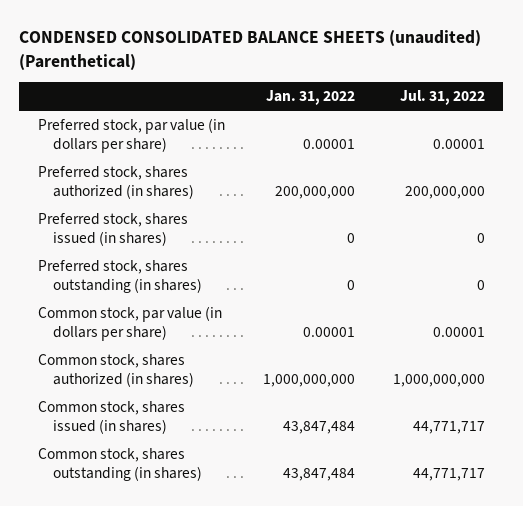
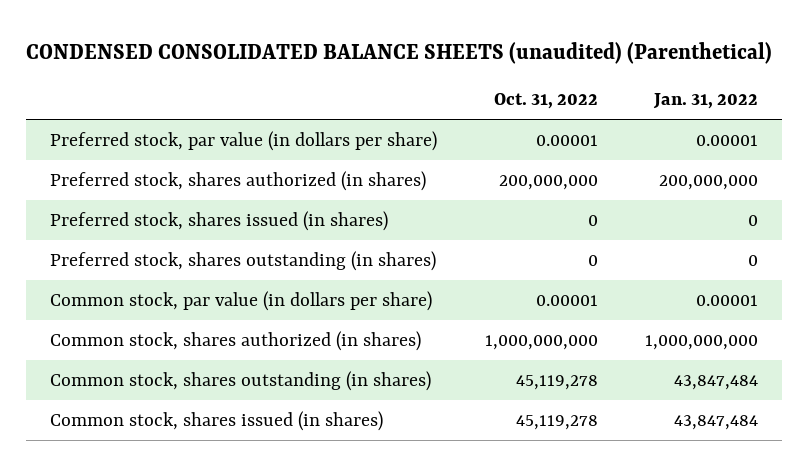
[399,90,485,106] Jul. 31, 2022 -> none
none -> [493,93,598,110] Oct. 31, 2022
[38,401,186,435] Common stock, shares issued (in shares) -> [49,410,383,431] Common stock, shares issued (in shares)

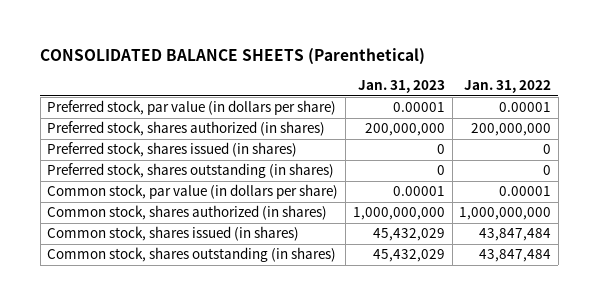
[26,41,773,64] CONDENSED CONSOLIDATED BALANCE SHEETS (unaudited) (Parenthetical) -> [40,48,426,66] CONSOLIDATED BALANCE SHEETS (Parenthetical)
[493,93,598,110] Oct. 31, 2022 -> none
none -> [357,80,445,94] Jan. 31, 2023
[49,370,431,391] Common stock, shares outstanding (in shares) -> [47,247,337,263] Common stock, shares outstanding (in shares)

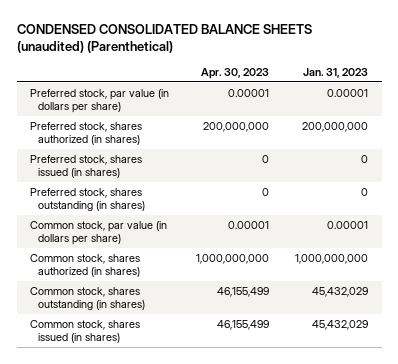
[40,48,426,66] CONSOLIDATED BALANCE SHEETS (Parenthetical) -> [16,24,312,54] CONDENSED CONSOLIDATED BALANCE SHEETS (unaudited) (Parenthetical)
[464,80,552,94] Jan. 31, 2022 -> none
none -> [200,68,269,80] Apr. 30, 2023
[47,226,300,242] Common stock, shares issued (in shares) -> [29,319,140,344] Common stock, shares issued (in shares)

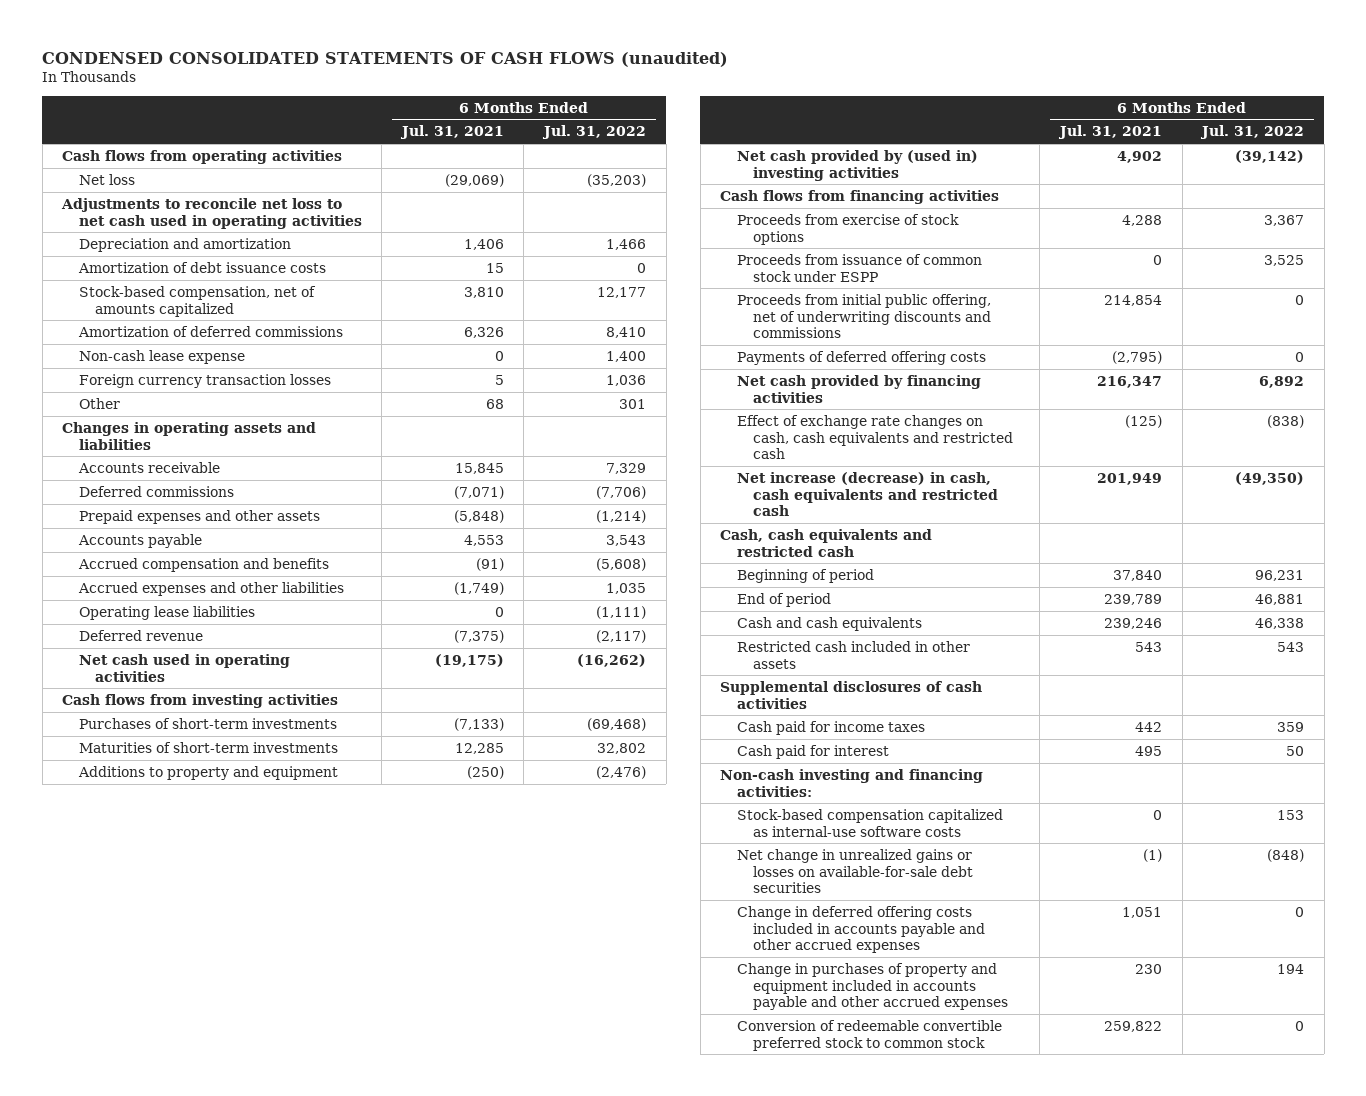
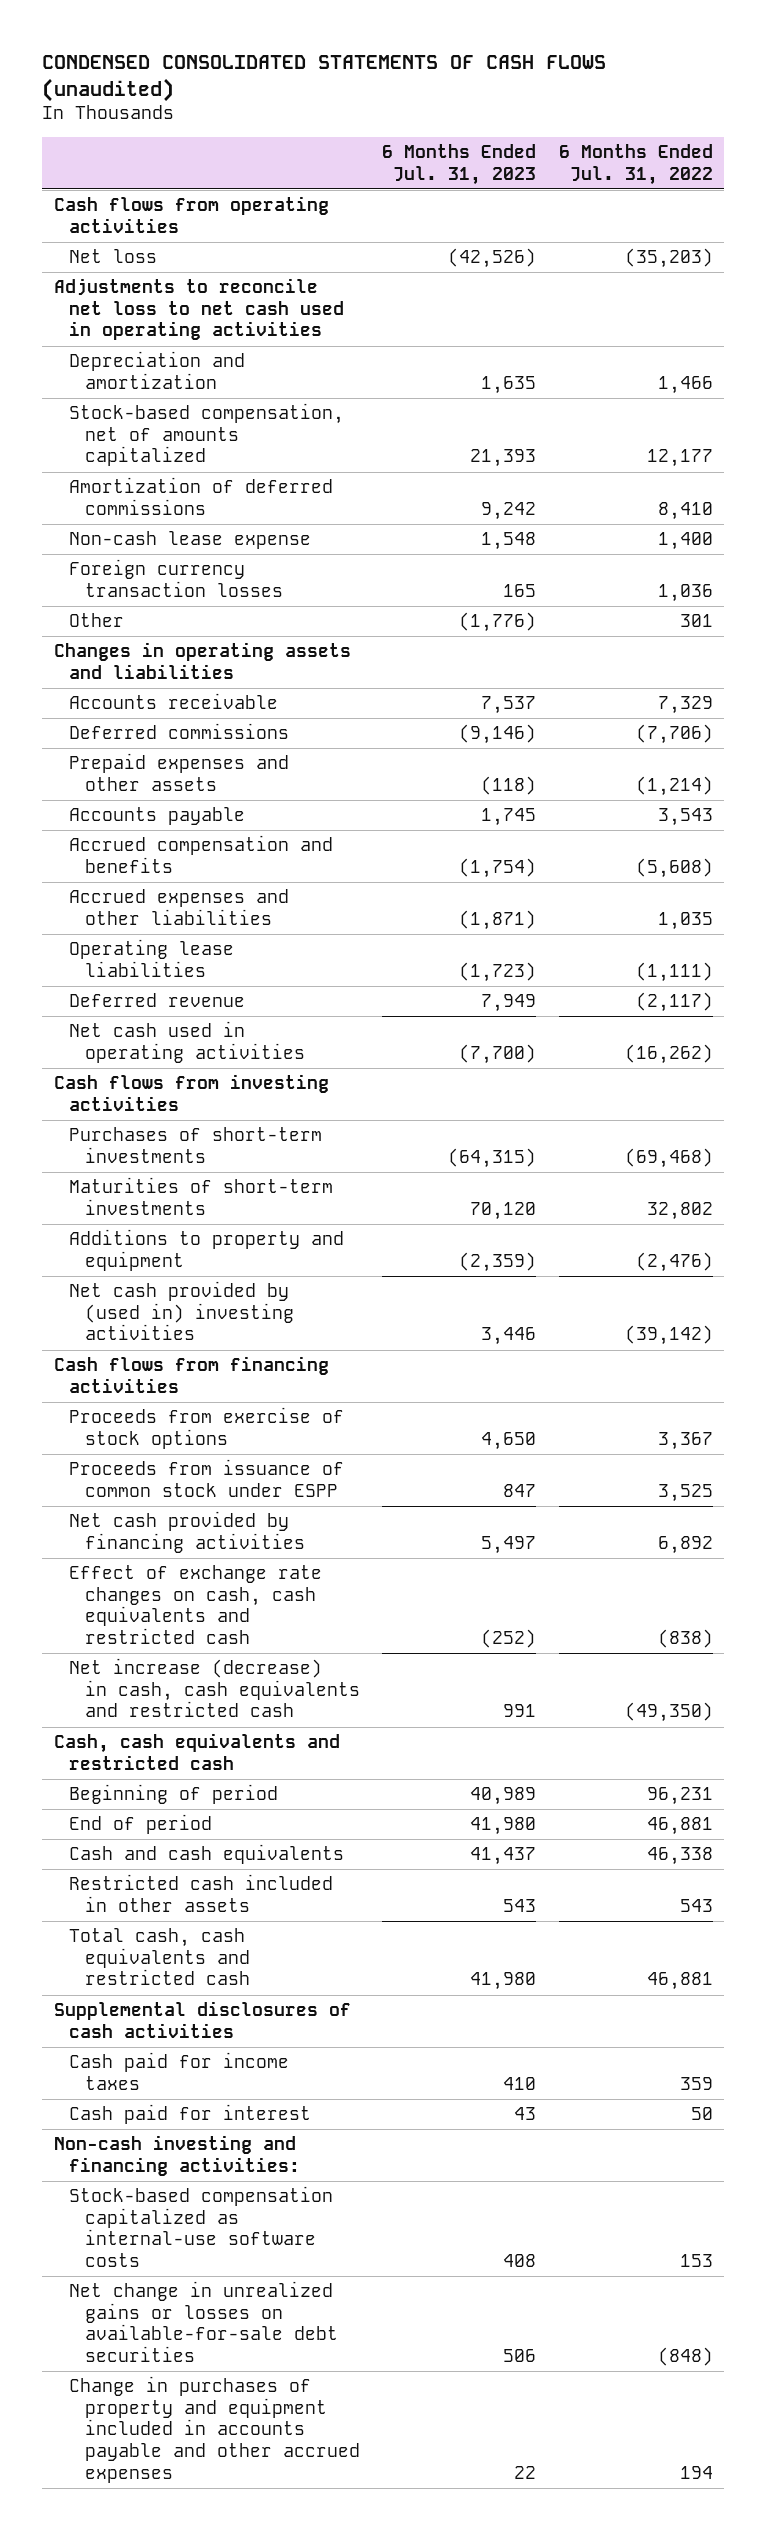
[399,125,504,140] Jul. 31, 2021 -> none
none -> [382,143,537,185] 6 Months Ended Jul. 31, 2023
[77,261,326,273] Amortization of debt issuance costs -> none
[736,293,992,339] Proceeds from initial public offering, net of underwriting discounts and commissions -> none
[736,350,986,365] Payments of deferred offering costs -> none
none -> [69,1928,250,1986] Total cash, cash equivalents and restricted cash
[736,905,986,954] Change in deferred offering costs included in accounts payable and other accrued expenses -> none
[736,1019,1002,1051] Conversion of redeemable convertible preferred stock to common stock -> none

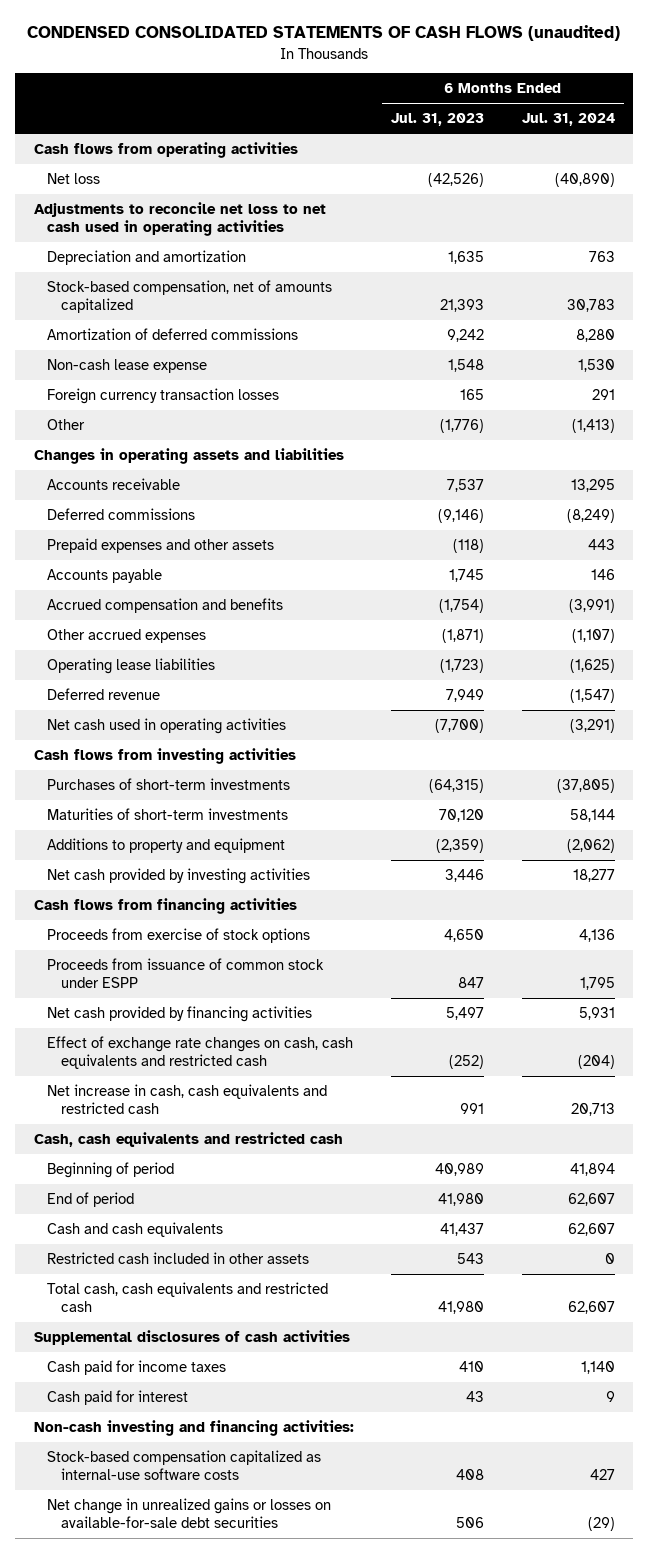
[558,143,713,185] 6 Months Ended Jul. 31, 2022 -> none
none -> [521,113,615,127] Jul. 31, 2024
[69,889,290,925] Accrued expenses and other liabilities -> [47,628,207,643] Other accrued expenses
[69,1281,294,1341] Net cash provided by (used in) investing activities -> [47,867,311,884] Net cash provided by investing activities
[69,1658,360,1718] Net increase (decrease) in cash, cash equivalents and restricted cash -> [47,1083,328,1114] Net increase in cash, cash equivalents and restricted cash
[69,2376,360,2483] Change in purchases of property and equipment included in accounts payable and other accrued expenses -> none

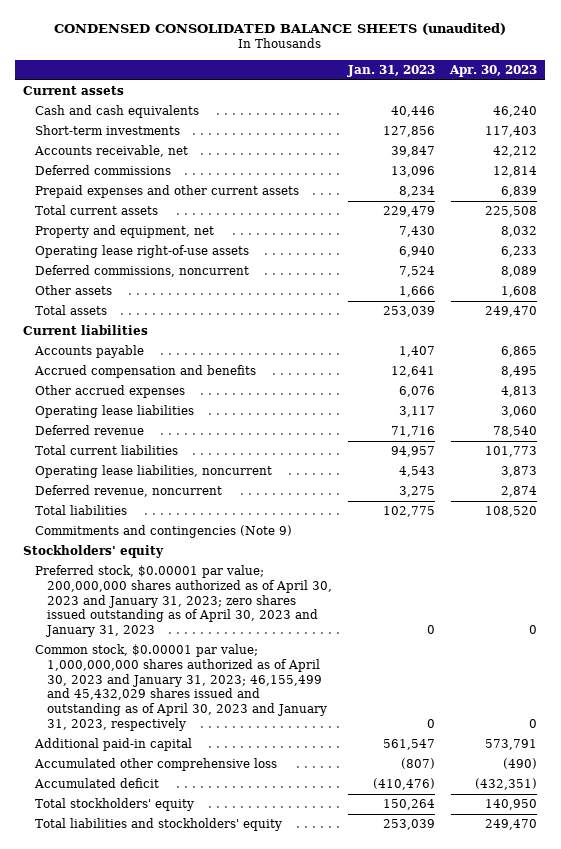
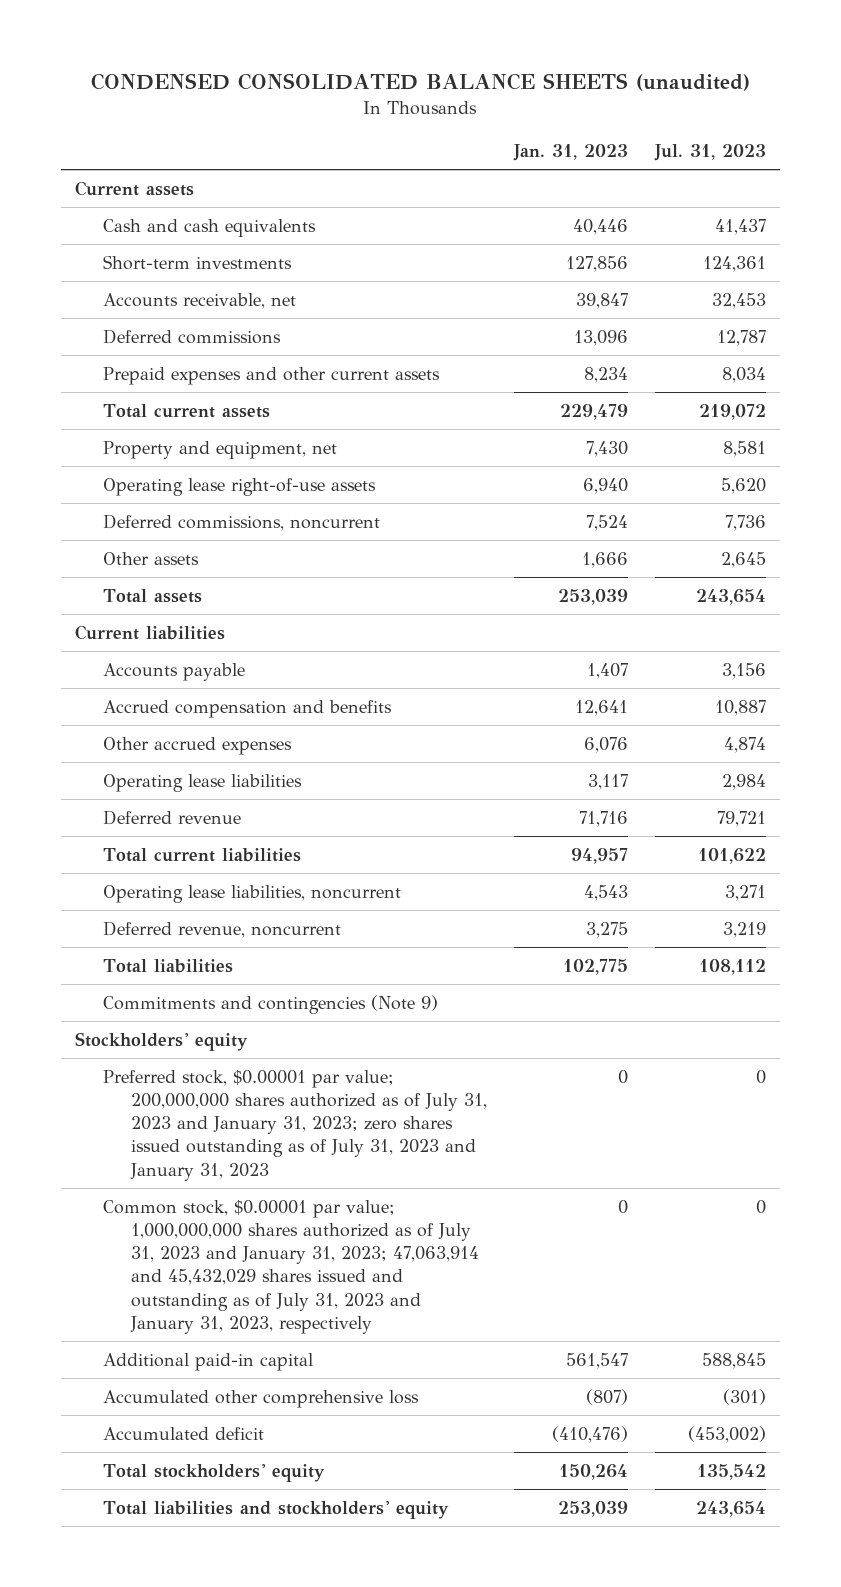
[449,64,538,77] Apr. 30, 2023 -> none
none -> [654,143,767,161] Jul. 31, 2023
[35,565,333,637] Preferred stock, $0.00001 par value; 200,000,000 shares authorized as of April 30, 2023 and January 31, 2023; zero shares issued outstanding as of April 30, 2023 and January 31, 2023 -> [102,1069,488,1181] Preferred stock, $0.00001 par value; 200,000,000 shares authorized as of July 31, 2023 and January 31, 2023; zero shares issued outstanding as of July 31, 2023 and January 31, 2023
[35,644,328,731] Common stock, $0.00001 par value; 1,000,000,000 shares authorized as of April 30, 2023 and January 31, 2023; 46,155,499 and 45,432,029 shares issued and outstanding as of April 30, 2023 and January 31, 2023, respectively -> [102,1199,480,1334] Common stock, $0.00001 par value; 1,000,000,000 shares authorized as of July 31, 2023 and January 31, 2023; 47,063,914 and 45,432,029 shares issued and outstanding as of July 31, 2023 and January 31, 2023, respectively

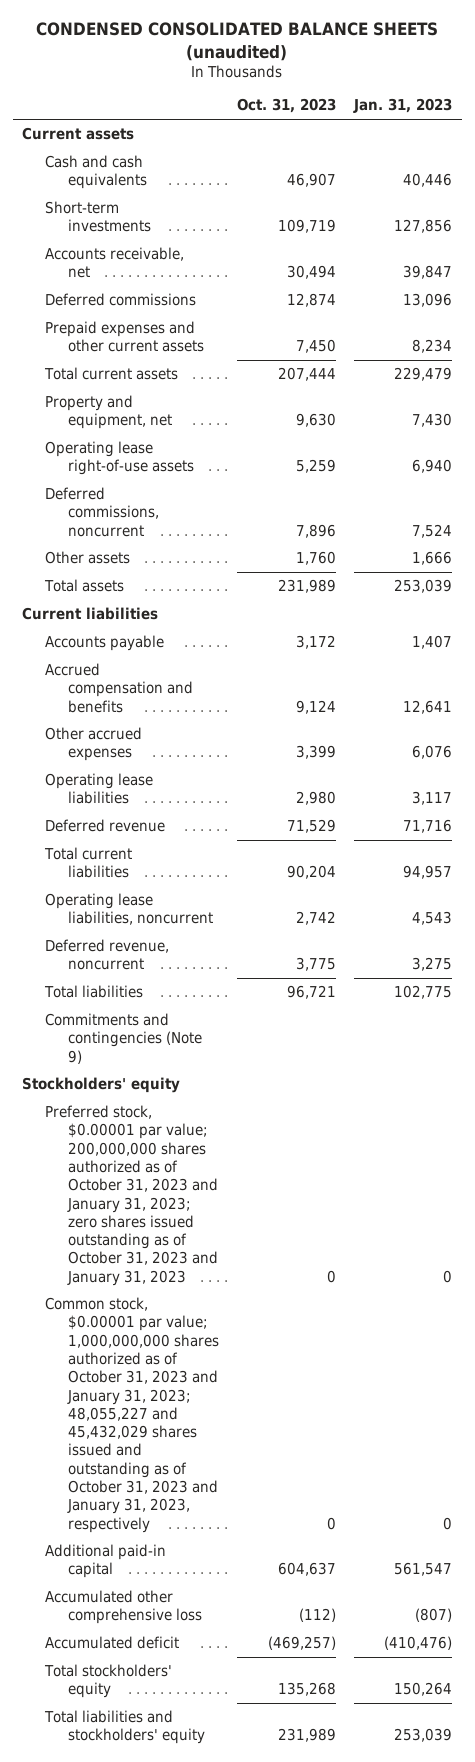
[654,143,767,161] Jul. 31, 2023 -> none
none -> [237,98,337,114] Oct. 31, 2023
[102,1069,488,1181] Preferred stock, $0.00001 par value; 200,000,000 shares authorized as of July 31, 2023 and January 31, 2023; zero shares issued outstanding as of July 31, 2023 and January 31, 2023 -> [45,1105,219,1286] Preferred stock, $0.00001 par value; 200,000,000 shares authorized as of October 31, 2023 and January 31, 2023; zero shares issued outstanding as of October 31, 2023 and January 31, 2023
[102,1199,480,1334] Common stock, $0.00001 par value; 1,000,000,000 shares authorized as of July 31, 2023 and January 31, 2023; 47,063,914 and 45,432,029 shares issued and outstanding as of July 31, 2023 and January 31, 2023, respectively -> [45,1297,220,1533] Common stock, $0.00001 par value; 1,000,000,000 shares authorized as of October 31, 2023 and January 31, 2023; 48,055,227 and 45,432,029 shares issued and outstanding as of October 31, 2023 and January 31, 2023, respectively

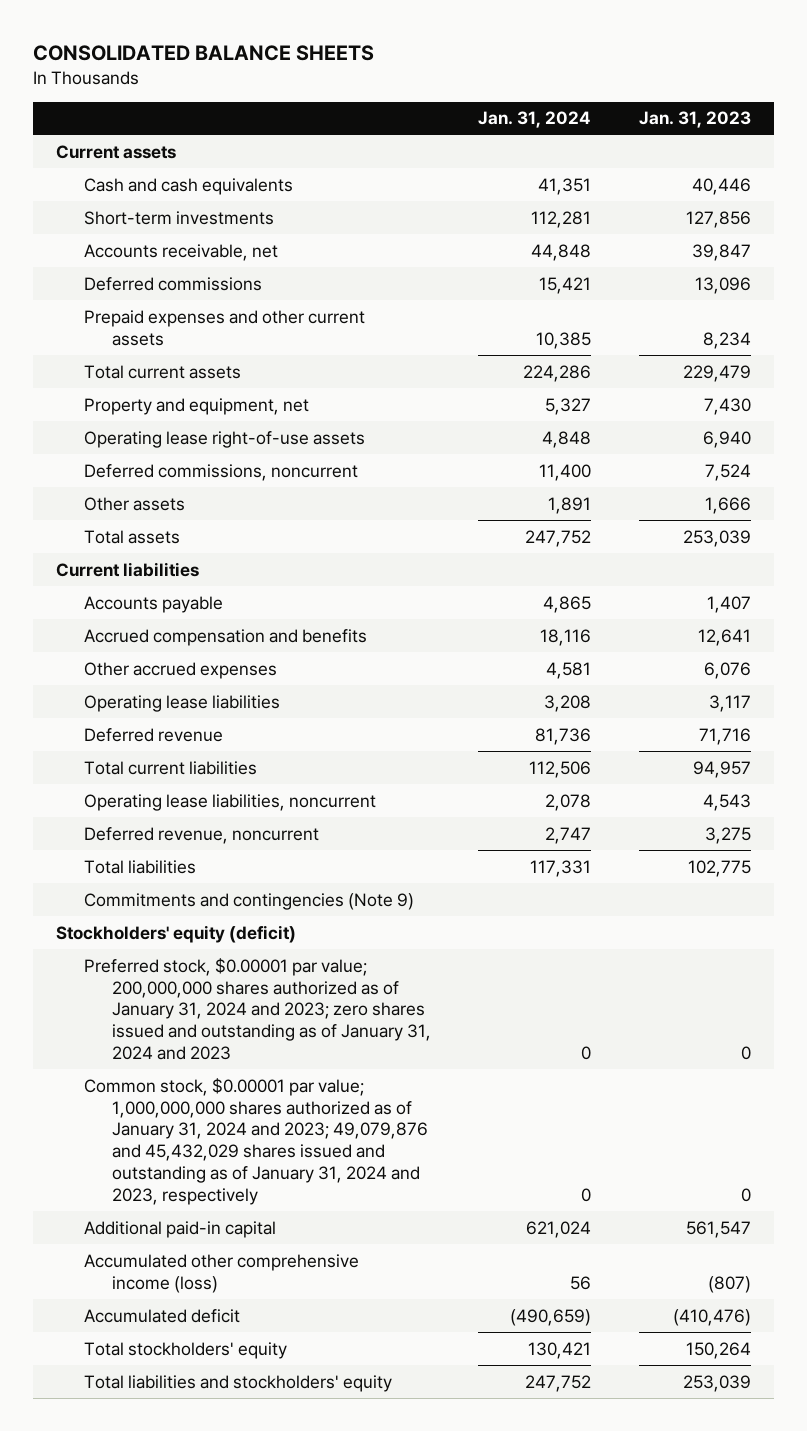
[36,22,439,61] CONDENSED CONSOLIDATED BALANCE SHEETS (unaudited) -> [32,45,374,62] CONSOLIDATED BALANCE SHEETS
[237,98,337,114] Oct. 31, 2023 -> none
none -> [478,111,592,129] Jan. 31, 2024
[22,1077,181,1094] Stockholders' equity -> [56,924,297,943] Stockholders' equity (deficit)
[45,1105,219,1286] Preferred stock, $0.00001 par value; 200,000,000 shares authorized as of October 31, 2023 and January 31, 2023; zero shares issued outstanding as of October 31, 2023 and January 31, 2023 -> [84,957,432,1061] Preferred stock, $0.00001 par value; 200,000,000 shares authorized as of January 31, 2024 and 2023; zero shares issued and outstanding as of January 31, 2024 and 2023
[45,1297,220,1533] Common stock, $0.00001 par value; 1,000,000,000 shares authorized as of October 31, 2023 and January 31, 2023; 48,055,227 and 45,432,029 shares issued and outstanding as of October 31, 2023 and January 31, 2023, respectively -> [84,1077,429,1206] Common stock, $0.00001 par value; 1,000,000,000 shares authorized as of January 31, 2024 and 2023; 49,079,876 and 45,432,029 shares issued and outstanding as of January 31, 2024 and 2023, respectively
[45,1590,203,1625] Accumulated other comprehensive loss -> [84,1253,360,1293] Accumulated other comprehensive income (loss)

